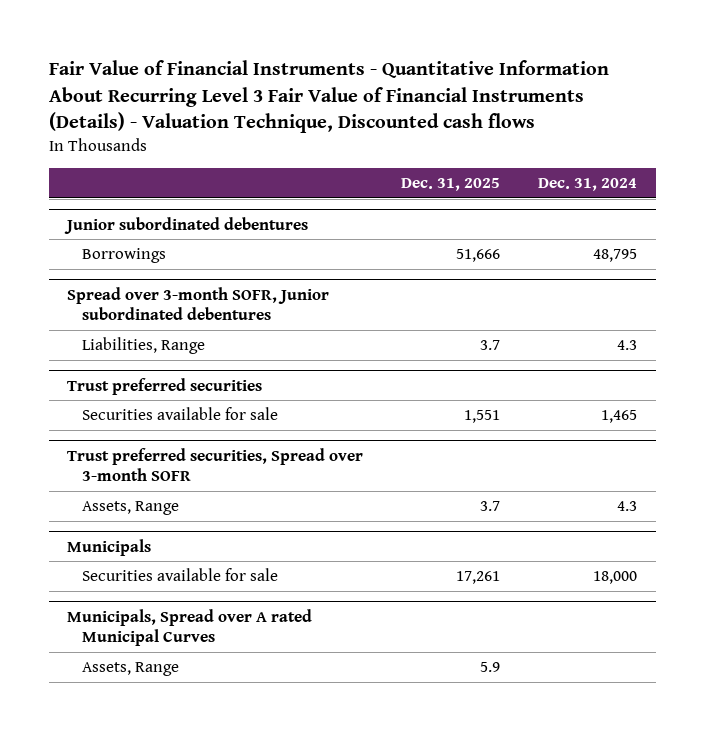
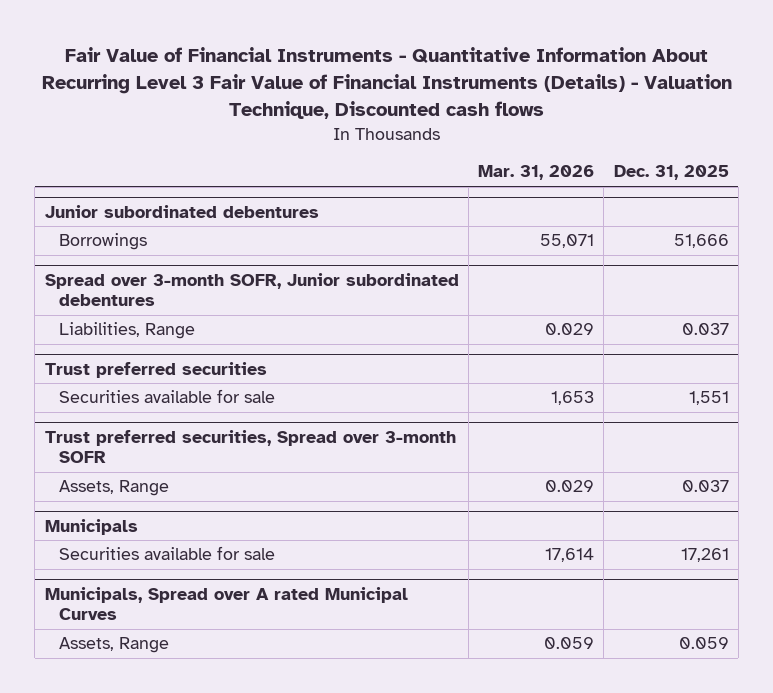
[538,178,638,192] Dec. 31, 2024 -> none
none -> [478,165,595,181] Mar. 31, 2026
[480,340,501,351] 3.7 -> [681,323,729,336] 0.037
[480,501,501,512] 3.7 -> [681,480,729,493] 0.037
[480,662,501,673] 5.9 -> [678,637,729,650] 0.059

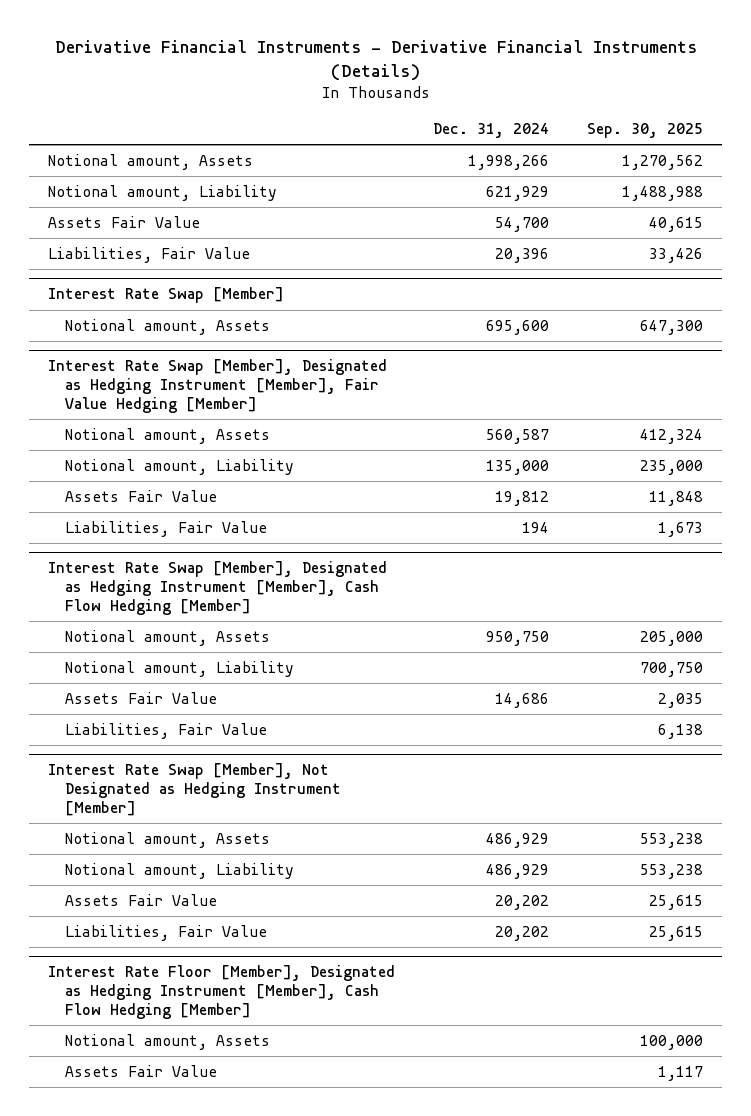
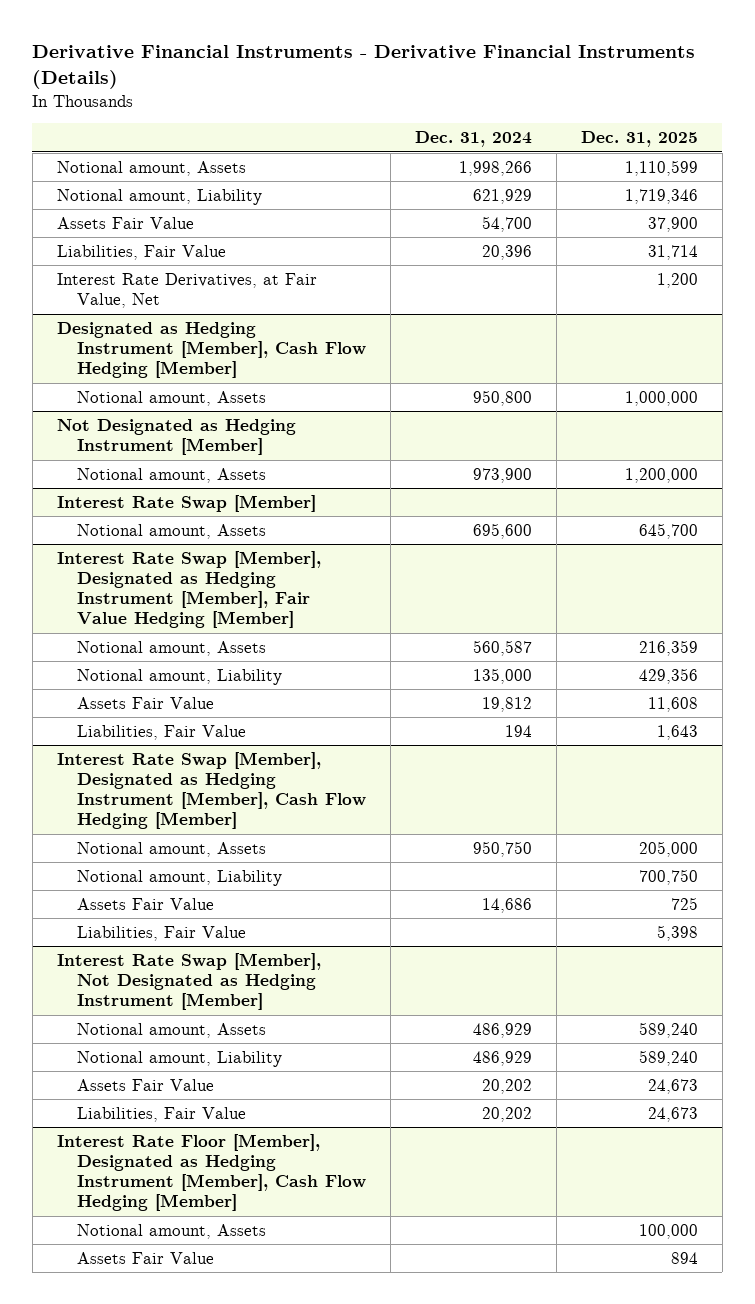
[587,123,704,139] Sep. 30, 2025 -> none
none -> [580,131,698,148] Dec. 31, 2025
none -> [56,273,317,309] Interest Rate Derivatives, at Fair Value, Net
none -> [56,322,366,379] Designated as Hedging Instrument [Member], Cash Flow Hedging [Member]
none -> [76,391,266,407] Notional amount, Assets
none -> [56,419,296,456] Not Designated as Hedging Instrument [Member]
none -> [76,468,266,484] Notional amount, Assets

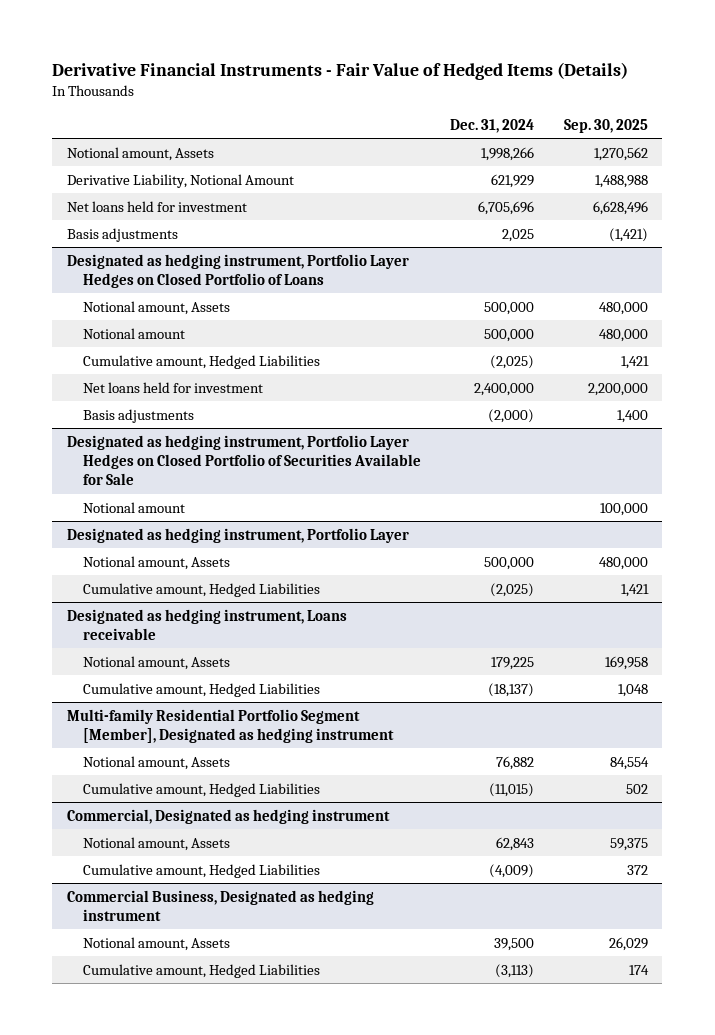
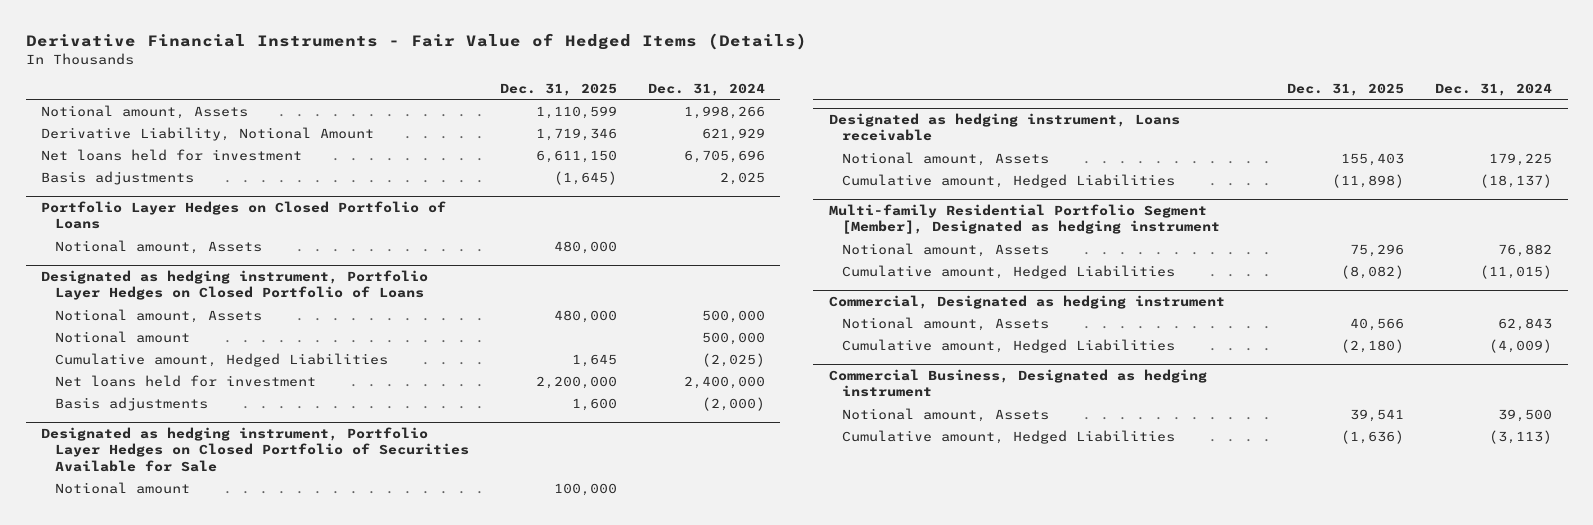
[563,119,648,134] Sep. 30, 2025 -> none
none -> [499,82,617,96] Dec. 31, 2025
none -> [41,200,447,230] Portfolio Layer Hedges on Closed Portfolio of Loans
none -> [54,239,262,254] Notional amount, Assets
[66,527,409,543] Designated as hedging instrument, Portfolio Layer -> none
[83,555,231,570] Notional amount, Assets -> none
[83,582,321,597] Cumulative amount, Hedged Liabilities -> none

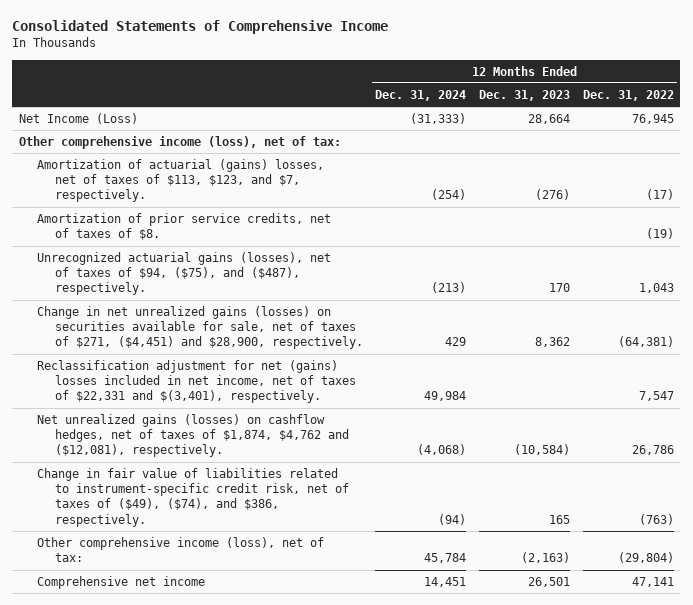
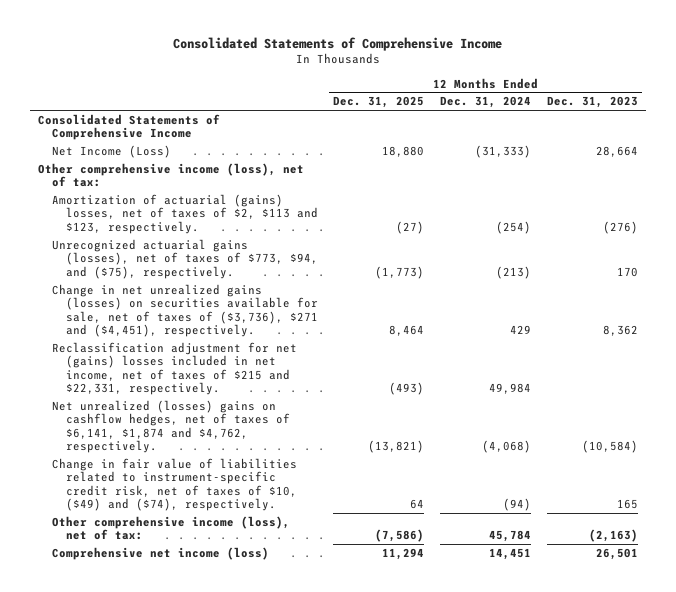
[582,90,674,102] Dec. 31, 2022 -> none
none -> [333,96,425,109] Dec. 31, 2025
none -> [38,113,221,141] Consolidated Statements of Comprehensive Income
[36,213,331,241] Amortization of prior service credits, net of taxes of $8. -> none
[36,159,324,203] Amortization of actuarial (gains) losses, net of taxes of $113, $123, and $7, respectively. -> [51,193,318,234] Amortization of actuarial (gains) losses, net of taxes of $2, $113 and $123, respectively.
[36,252,331,296] Unrecognized actuarial gains (losses), net of taxes of $94, ($75), and ($487), respectively. -> [51,238,318,279] Unrecognized actuarial gains (losses), net of taxes of $773, $94, and ($75), respectively.
[36,306,363,350] Change in net unrealized gains (losses) on securities available for sale, net of taxes of $271, ($4,451) and $28,900, respectively. -> [51,283,318,338] Change in net unrealized gains (losses) on securities available for sale, net of taxes of ($3,736), $271 and ($4,451), respectively.
[36,360,356,404] Reclassification adjustment for net (gains) losses included in net income, net of taxes of $22,331 and $(3,401), respectively. -> [51,341,297,396] Reclassification adjustment for net (gains) losses included in net income, net of taxes of $215 and $22,331, respectively.
[36,414,349,458] Net unrealized gains (losses) on cashflow hedges, net of taxes of $1,874, $4,762 and ($12,081), respectively. -> [51,399,290,454] Net unrealized (losses) gains on cashflow hedges, net of taxes of $6,141, $1,874 and $4,762, respectively.
[36,468,349,527] Change in fair value of liabilities related to instrument-specific credit risk, net of taxes of ($49), ($74), and $386, respectively. -> [51,457,297,512] Change in fair value of liabilities related to instrument-specific credit risk, net of taxes of $10, ($49) and ($74), respectively.
[36,576,205,590] Comprehensive net income -> [51,546,269,560] Comprehensive net income (loss)

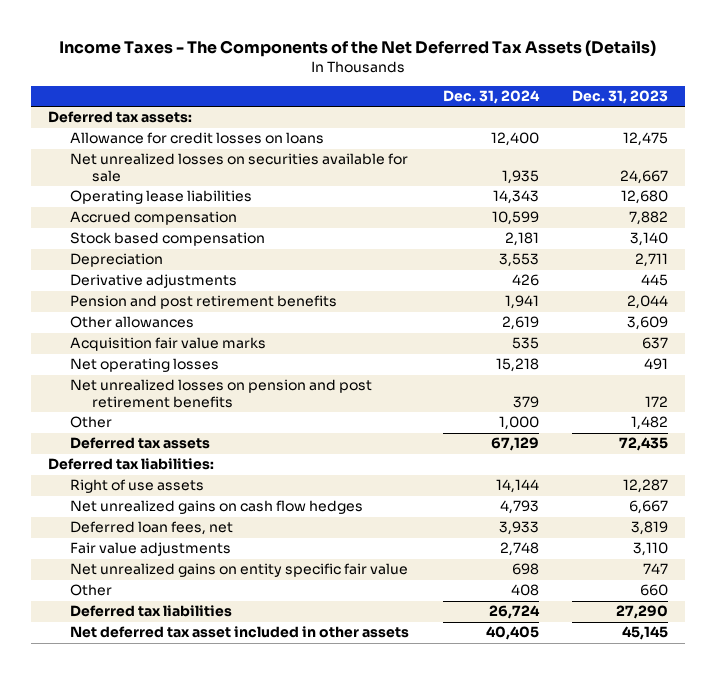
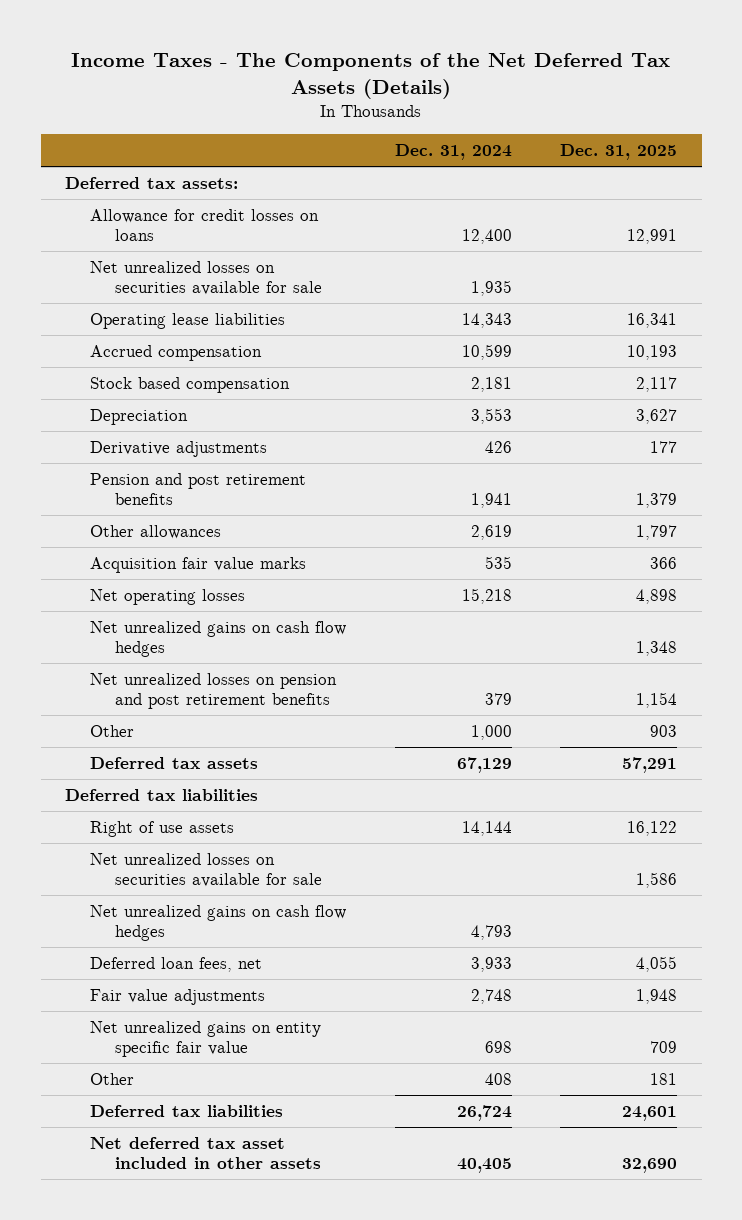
[572,89,669,104] Dec. 31, 2023 -> none
none -> [560,143,678,160] Dec. 31, 2025
none -> [90,620,347,658] Net unrealized gains on cash flow hedges
[47,458,214,471] Deferred tax liabilities: -> [65,788,259,801] Deferred tax liabilities
none -> [90,852,322,888] Net unrealized losses on securities available for sale

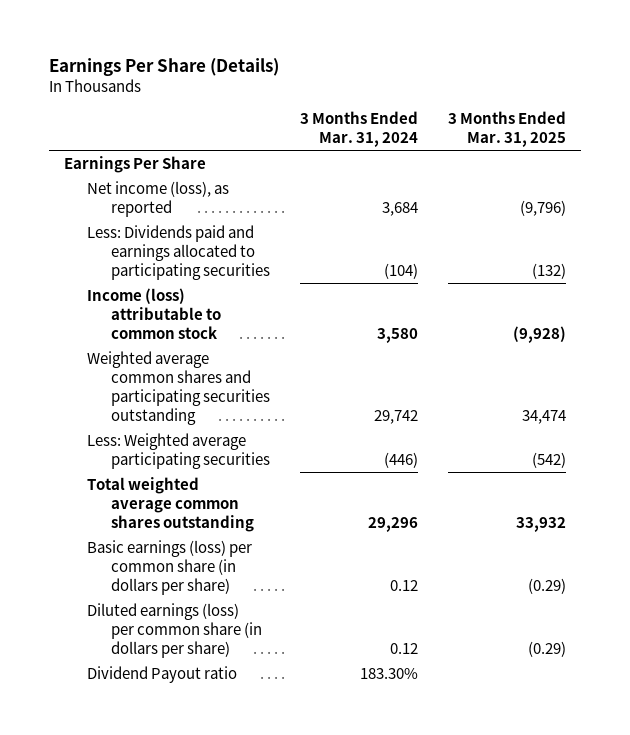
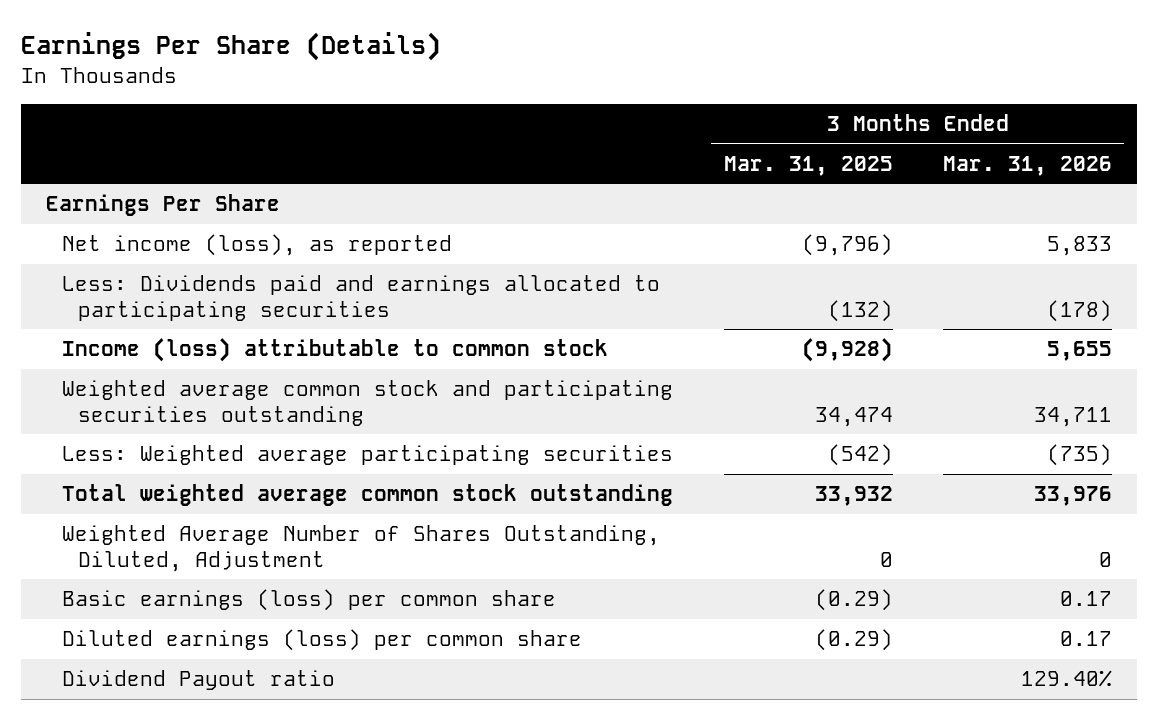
[300,111,419,148] 3 Months Ended Mar. 31, 2024 -> none
none -> [942,155,1112,176] Mar. 31, 2026
[87,350,271,425] Weighted average common shares and participating securities outstanding -> [62,380,674,426] Weighted average common stock and participating securities outstanding
[87,476,255,532] Total weighted average common shares outstanding -> [62,484,674,507] Total weighted average common stock outstanding
none -> [62,525,661,572] Weighted Average Number of Shares Outstanding, Diluted, Adjustment
[87,539,253,595] Basic earnings (loss) per common share (in dollars per share) -> [62,589,557,612] Basic earnings (loss) per common share
[87,602,263,658] Diluted earnings (loss) per common share (in dollars per share) -> [62,629,583,652] Diluted earnings (loss) per common share

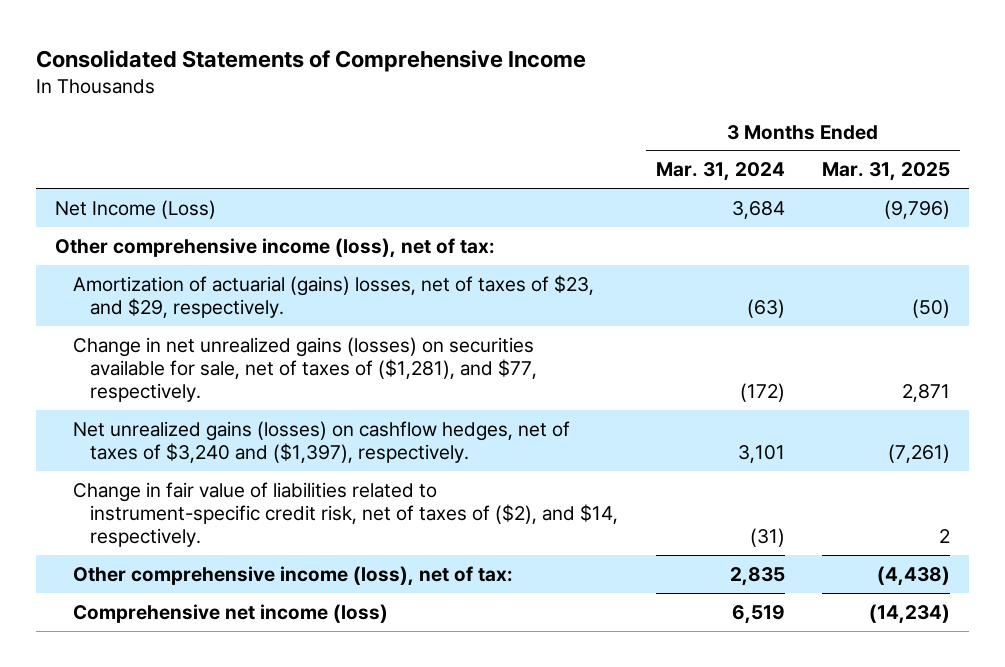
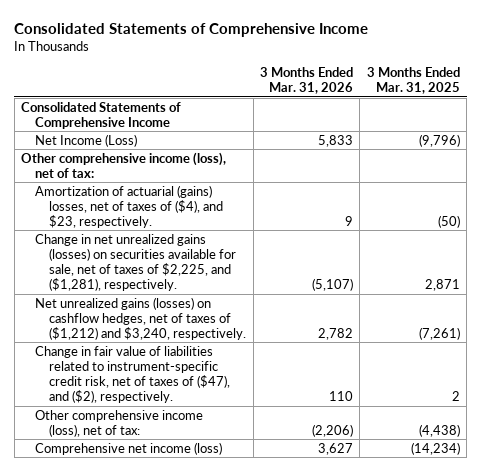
[655,162,785,182] Mar. 31, 2024 -> none
none -> [259,66,353,95] 3 Months Ended Mar. 31, 2026
none -> [20,101,181,129] Consolidated Statements of Comprehensive Income
[72,274,594,318] Amortization of actuarial (gains) losses, net of taxes of $23, and $29, respectively. -> [35,184,224,228] Amortization of actuarial (gains) losses, net of taxes of ($4), and $23, respectively.
[72,336,538,402] Change in net unrealized gains (losses) on securities available for sale, net of taxes of ($1,281), and $77, respectively. -> [35,233,237,291] Change in net unrealized gains (losses) on securities available for sale, net of taxes of $2,225, and ($1,281), respectively.
[72,420,570,463] Net unrealized gains (losses) on cashflow hedges, net of taxes of $3,240 and ($1,397), respectively. -> [35,296,247,340] Net unrealized gains (losses) on cashflow hedges, net of taxes of ($1,212) and $3,240, respectively.
[72,481,619,547] Change in fair value of liabilities related to instrument-specific credit risk, net of taxes of ($2), and $14, respectively. -> [35,345,231,403] Change in fair value of liabilities related to instrument-specific credit risk, net of taxes of ($47), and ($2), respectively.

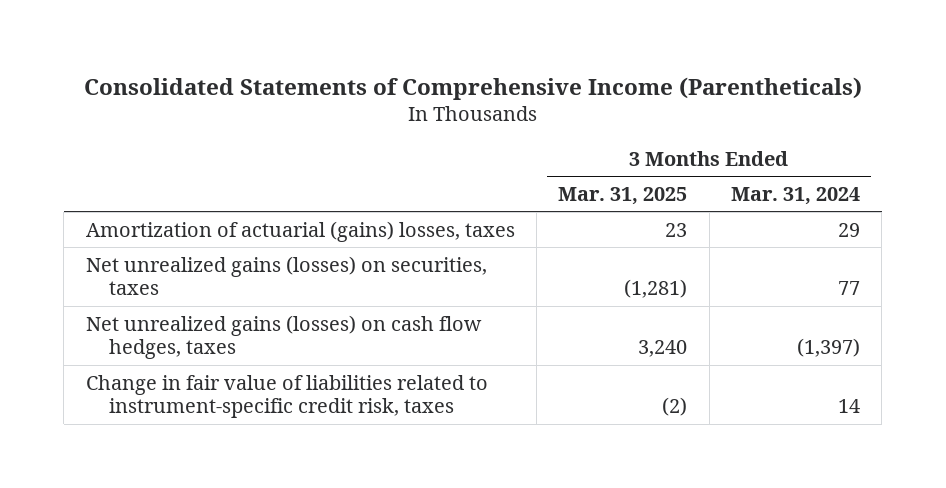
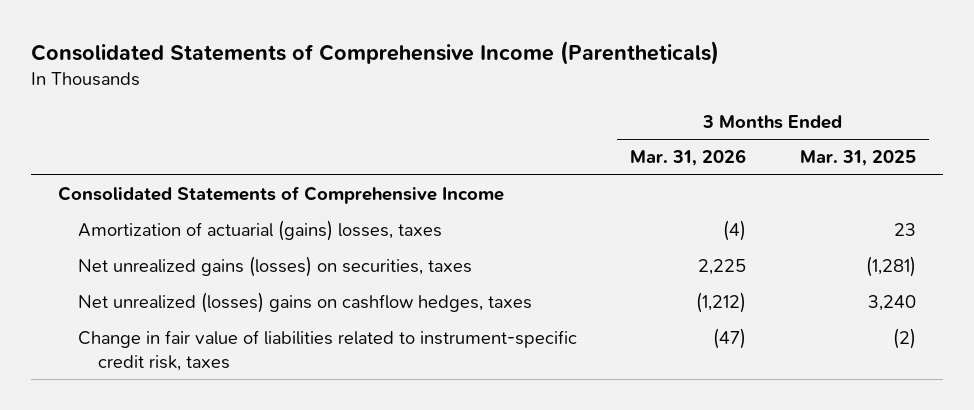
[730,186,860,205] Mar. 31, 2024 -> none
none -> [630,149,747,167] Mar. 31, 2026
none -> [57,186,504,205] Consolidated Statements of Comprehensive Income
[85,314,482,360] Net unrealized gains (losses) on cash flow hedges, taxes -> [77,292,532,314] Net unrealized (losses) gains on cashflow hedges, taxes

